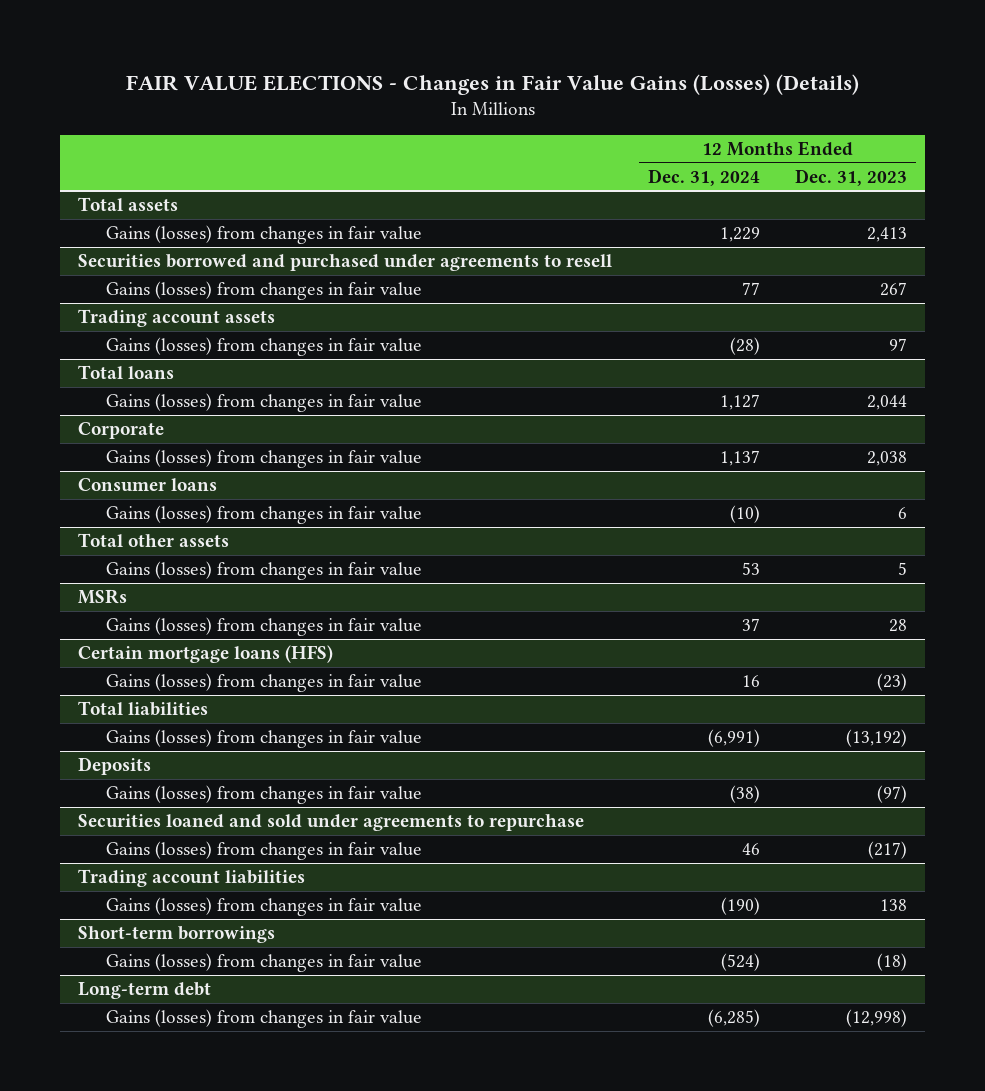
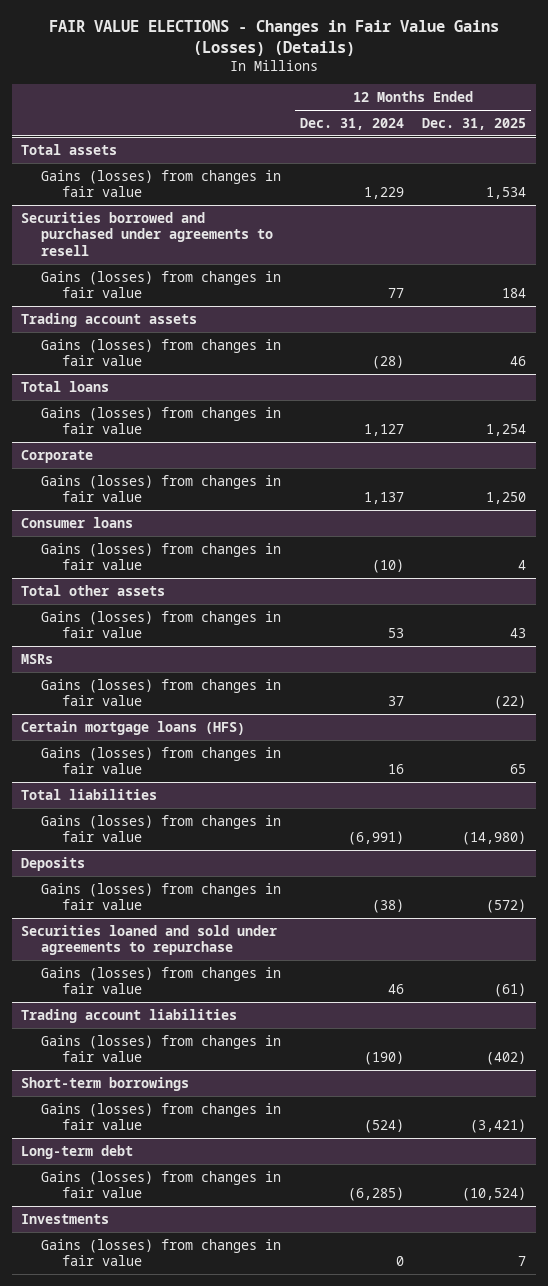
[795,168,908,186] Dec. 31, 2023 -> none
none -> [422,117,527,130] Dec. 31, 2025
none -> [21,1213,110,1224] Investments
none -> [41,1238,282,1267] Gains (losses) from changes in fair value

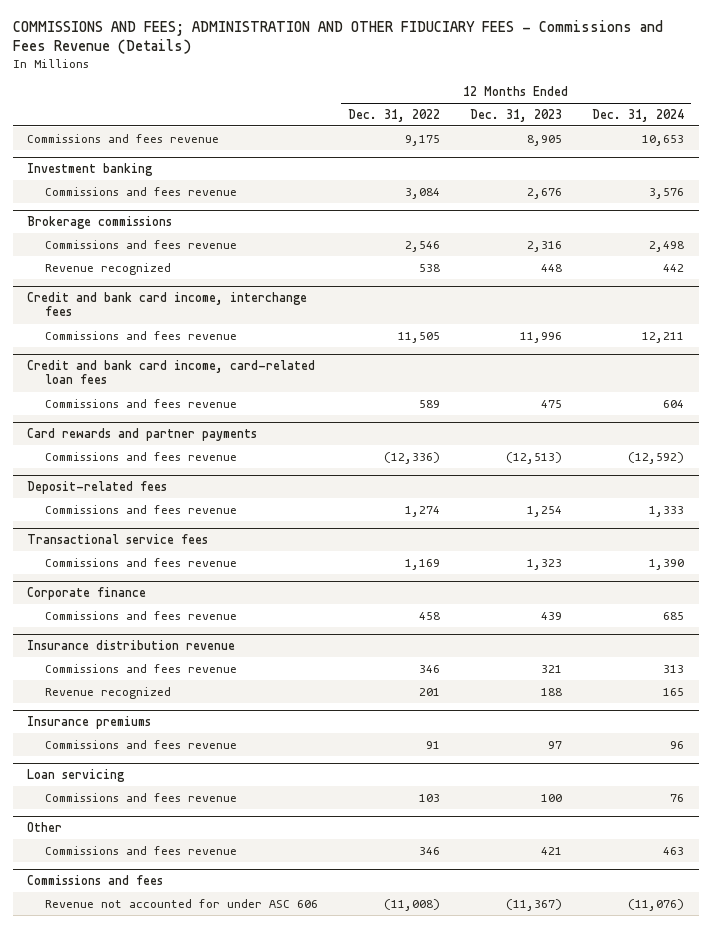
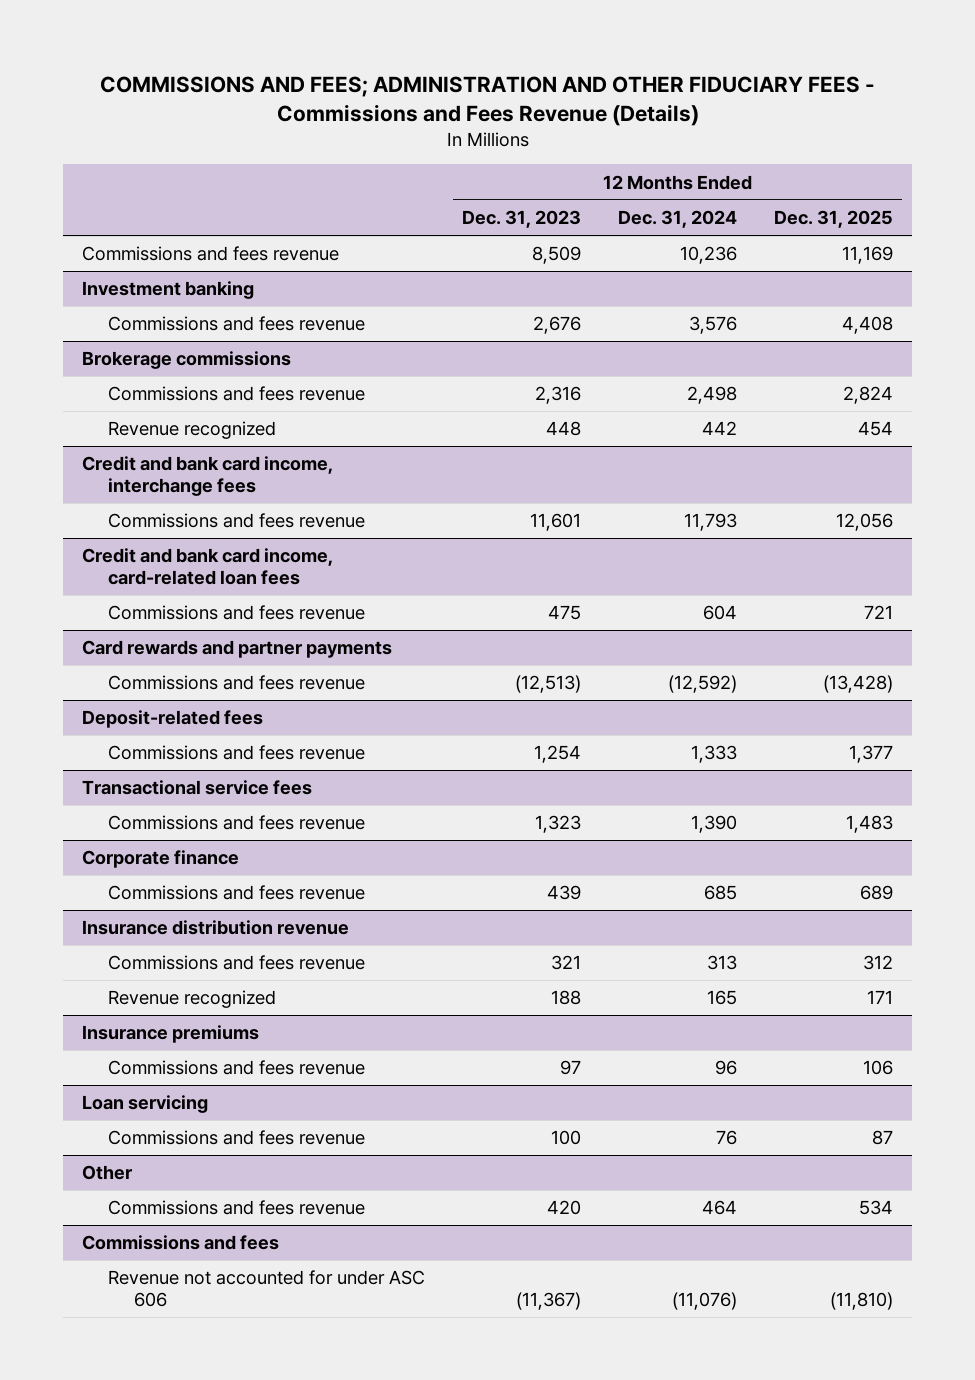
[348,108,441,122] Dec. 31, 2022 -> none
none -> [774,210,894,229] Dec. 31, 2025
[527,134,563,146] 8,905 -> [531,246,581,265] 8,509
[641,134,684,146] 10,653 -> [680,246,738,265] 10,236
[520,331,563,343] 11,996 -> [529,513,581,532] 11,601
[641,331,684,343] 12,211 -> [684,513,738,532] 11,793
[541,846,563,855] 421 -> [546,1200,581,1216] 420
[662,846,684,855] 463 -> [702,1200,738,1216] 464

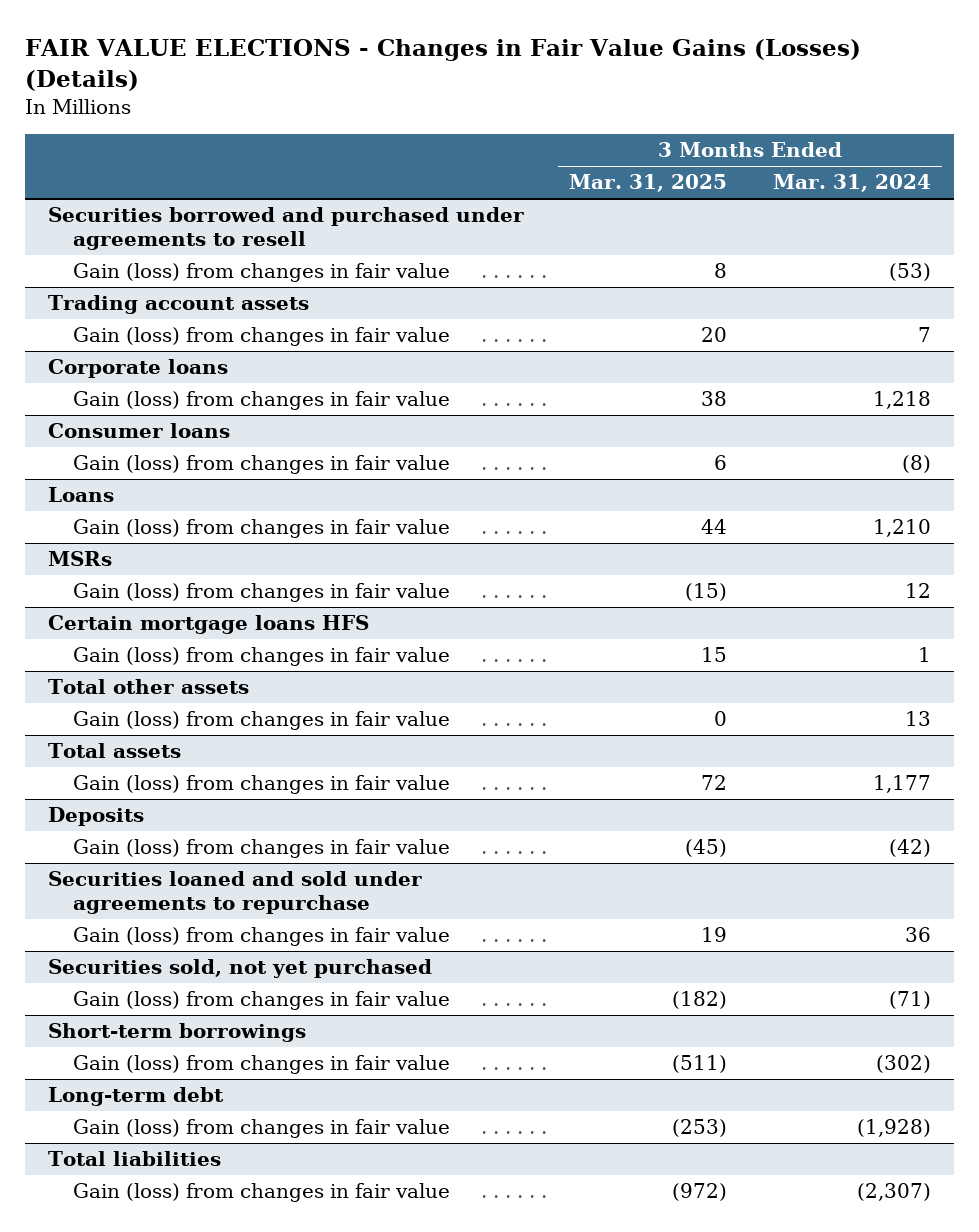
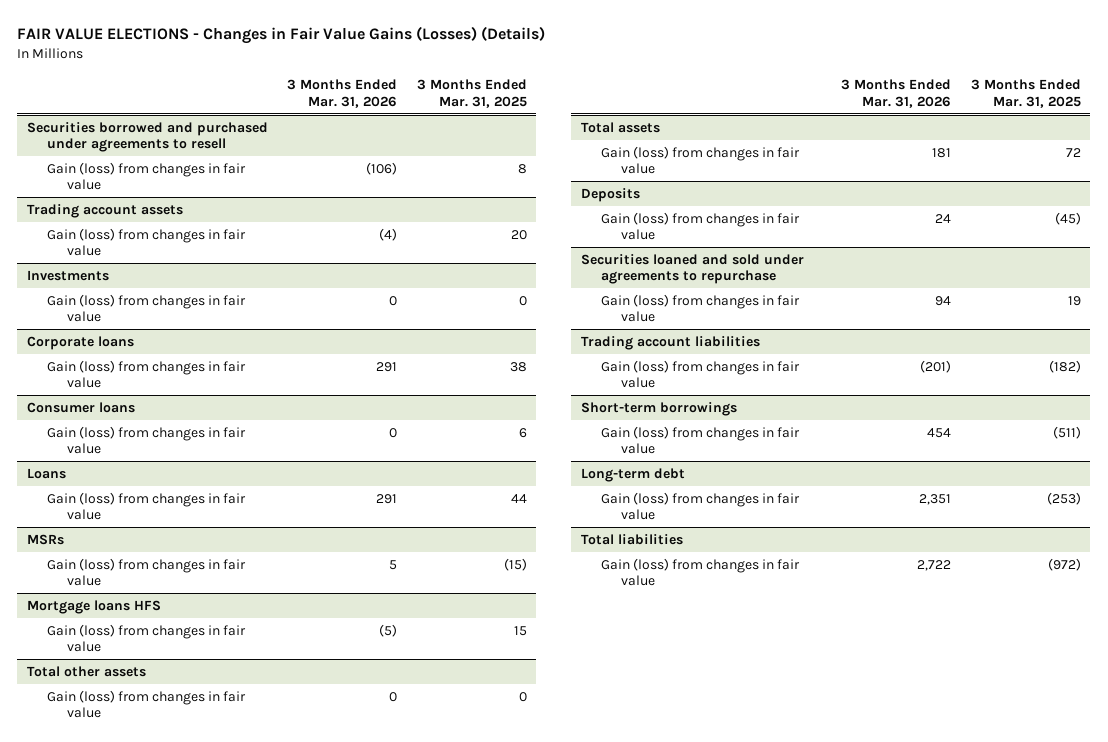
[772,174,931,193] Mar. 31, 2024 -> none
none -> [287,79,398,108] 3 Months Ended Mar. 31, 2026
none -> [26,269,109,281] Investments
none -> [46,293,246,323] Gain (loss) from changes in fair value
[47,615,369,635] Certain mortgage loans HFS -> [26,599,161,614] Mortgage loans HFS
[47,959,432,979] Securities sold, not yet purchased -> [581,335,761,350] Trading account liabilities

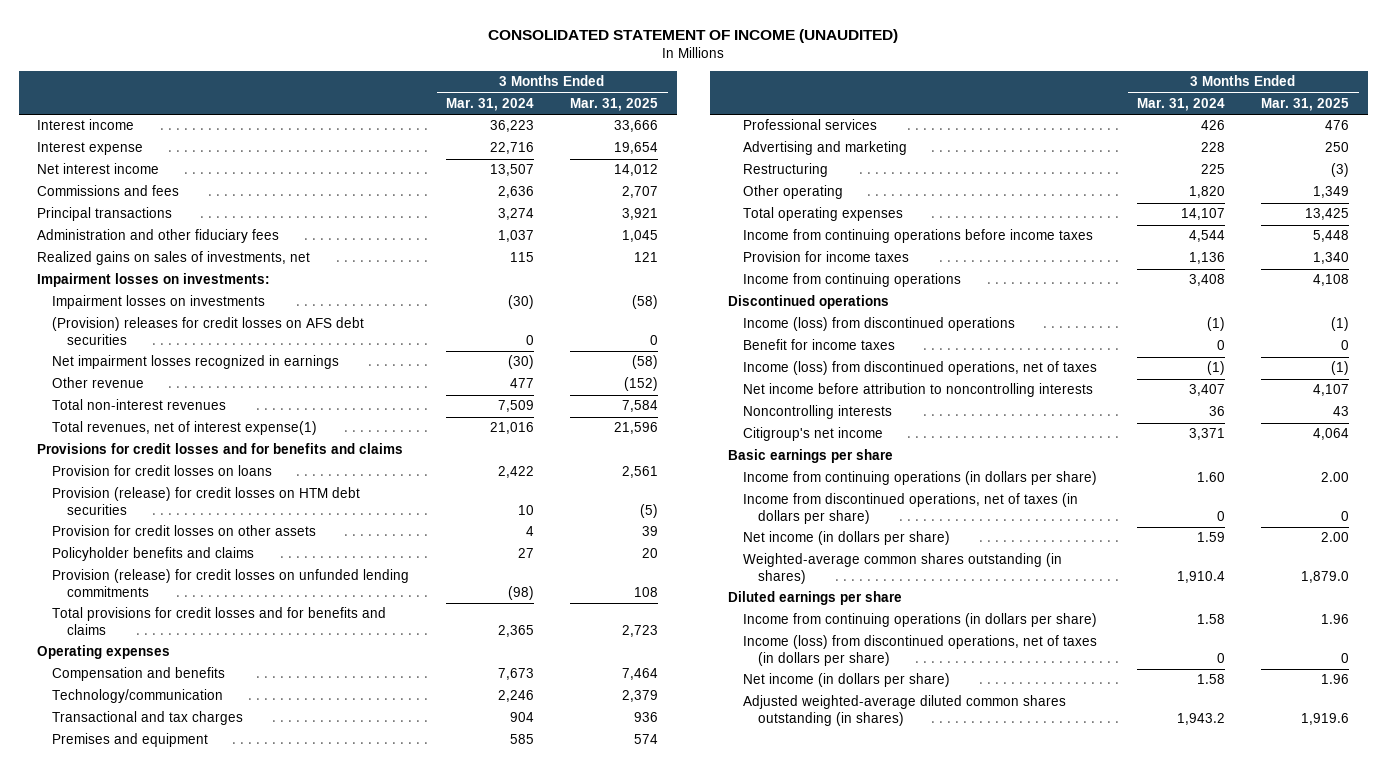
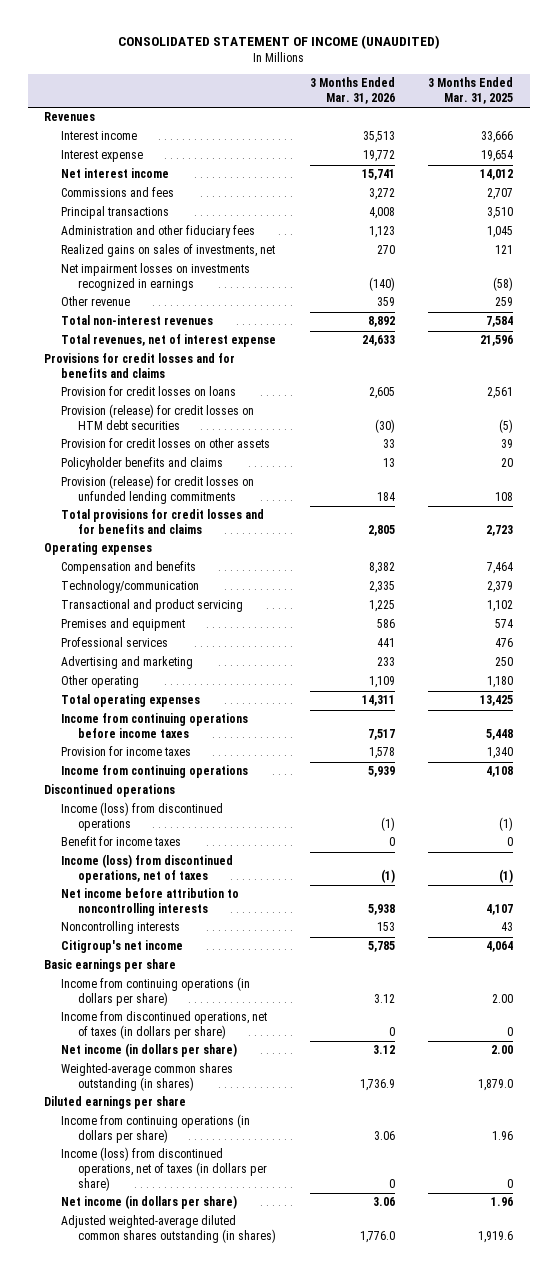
[445,98,534,112] Mar. 31, 2024 -> none
none -> [309,77,395,104] 3 Months Ended Mar. 31, 2026
none -> [44,112,96,122] Revenues
[622,208,659,221] 3,921 -> [487,207,514,220] 3,510
[37,273,271,288] Impairment losses on investments: -> none
[52,295,266,310] Impairment losses on investments -> none
[52,317,365,345] (Provision) releases for credit losses on AFS debt securities -> none
[52,355,340,370] Net impairment losses recognized in earnings -> [61,263,251,292] Net impairment losses on investments recognized in earnings
[624,377,659,392] (152) -> [495,297,514,307] 259
[52,421,318,436] Total revenues, net of interest expense(1) -> [61,334,277,348] Total revenues, net of interest expense
[52,711,244,726] Transactional and tax charges -> none
none -> [61,599,244,613] Transactional and product servicing
[743,163,829,178] Restructuring -> none
[1313,186,1350,199] 1,349 -> [487,676,514,689] 1,180

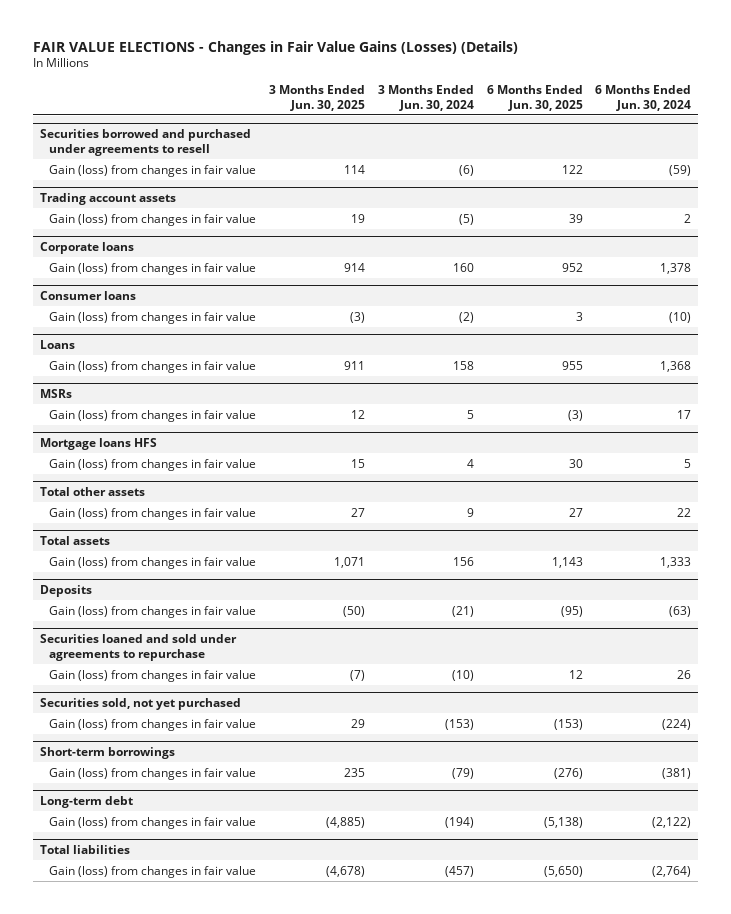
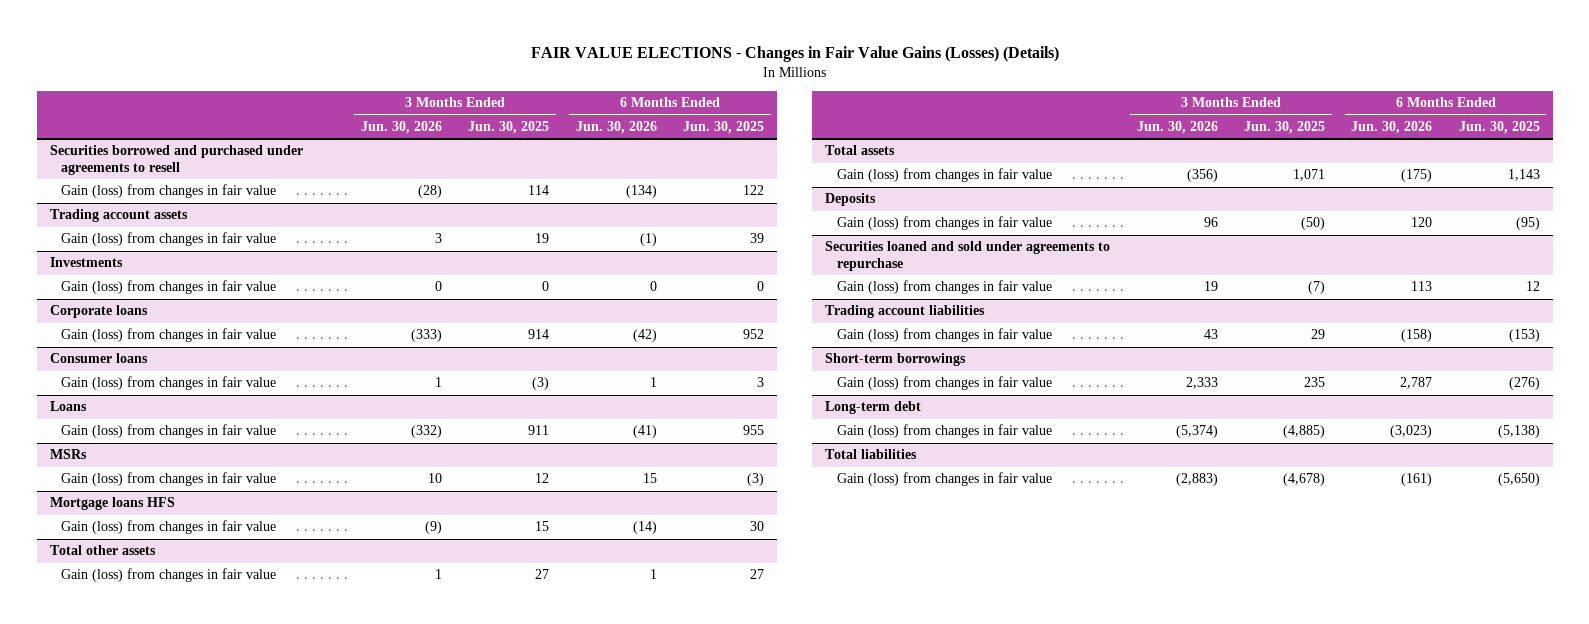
[377,84,474,111] 3 Months Ended Jun. 30, 2024 -> none
[595,84,692,111] 6 Months Ended Jun. 30, 2024 -> none
none -> [361,121,443,135] Jun. 30, 2026
none -> [575,121,657,135] Jun. 30, 2026
none -> [49,257,123,268] Investments
none -> [60,280,276,295] Gain (loss) from changes in fair value
[39,698,241,711] Securities sold, not yet purchased -> [825,305,986,319] Trading account liabilities

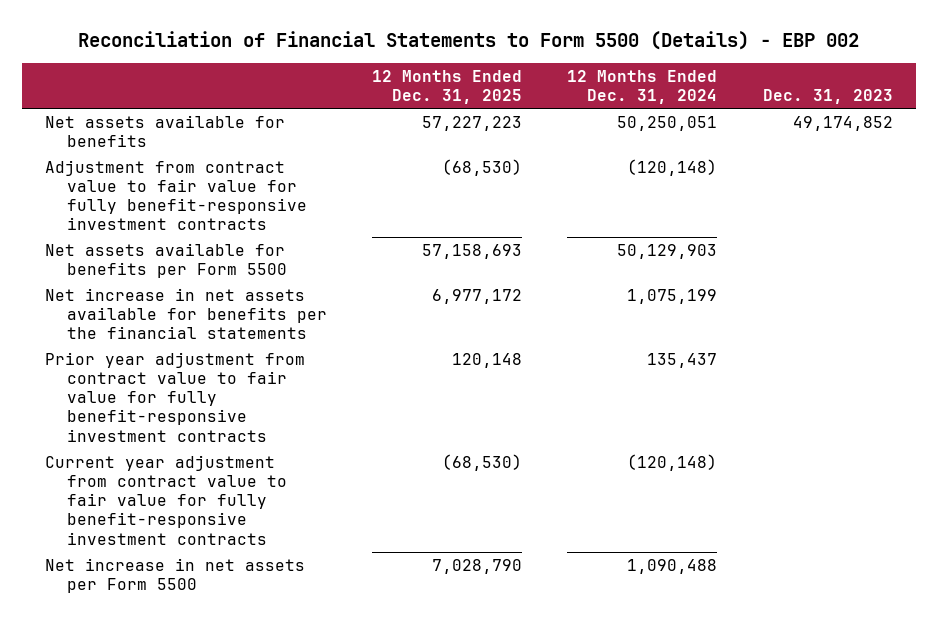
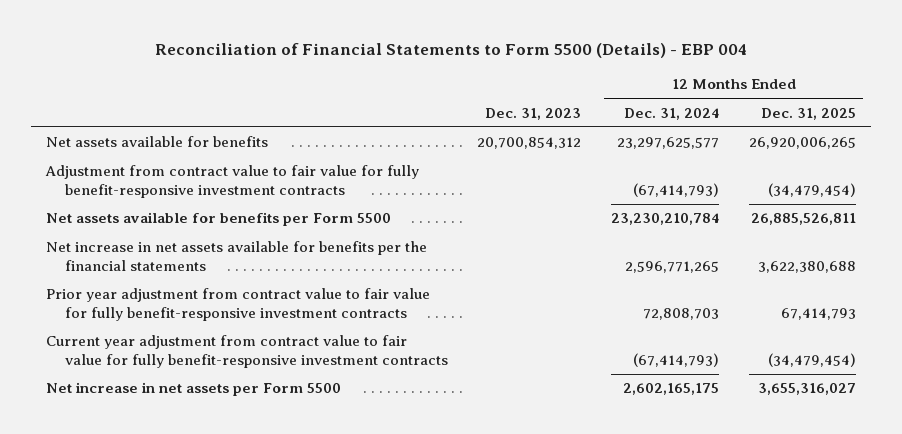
[77,31,859,51] Reconciliation of Financial Statements to Form 5500 (Details) - EBP 002 -> [155,42,748,58] Reconciliation of Financial Statements to Form 5500 (Details) - EBP 004
[422,115,523,131] 57,227,223 -> [748,137,856,150] 26,920,006,265
[617,115,718,131] 50,250,051 -> [617,137,720,150] 23,297,625,577
[792,115,893,131] 49,174,852 -> [477,137,582,150] 20,700,854,312
[442,158,523,176] (68,530) -> [767,182,856,197] (34,479,454)
[627,158,718,176] (120,148) -> [633,182,720,197] (67,414,793)
[422,243,523,259] 57,158,693 -> [750,213,856,226] 26,885,526,811
[617,243,718,259] 50,129,903 -> [611,213,720,226] 23,230,210,784
[432,288,523,304] 6,977,172 -> [757,260,856,273] 3,622,380,688
[627,288,718,304] 1,075,199 -> [625,260,720,273] 2,596,771,265
[452,352,523,368] 120,148 -> [780,307,856,320] 67,414,793
[647,352,718,368] 135,437 -> [643,307,720,320] 72,808,703
[442,453,523,471] (68,530) -> [767,352,856,367] (34,479,454)
[627,453,718,471] (120,148) -> [633,352,720,367] (67,414,793)
[432,558,523,574] 7,028,790 -> [757,383,856,396] 3,655,316,027
[627,558,718,574] 1,090,488 -> [623,383,720,396] 2,602,165,175

